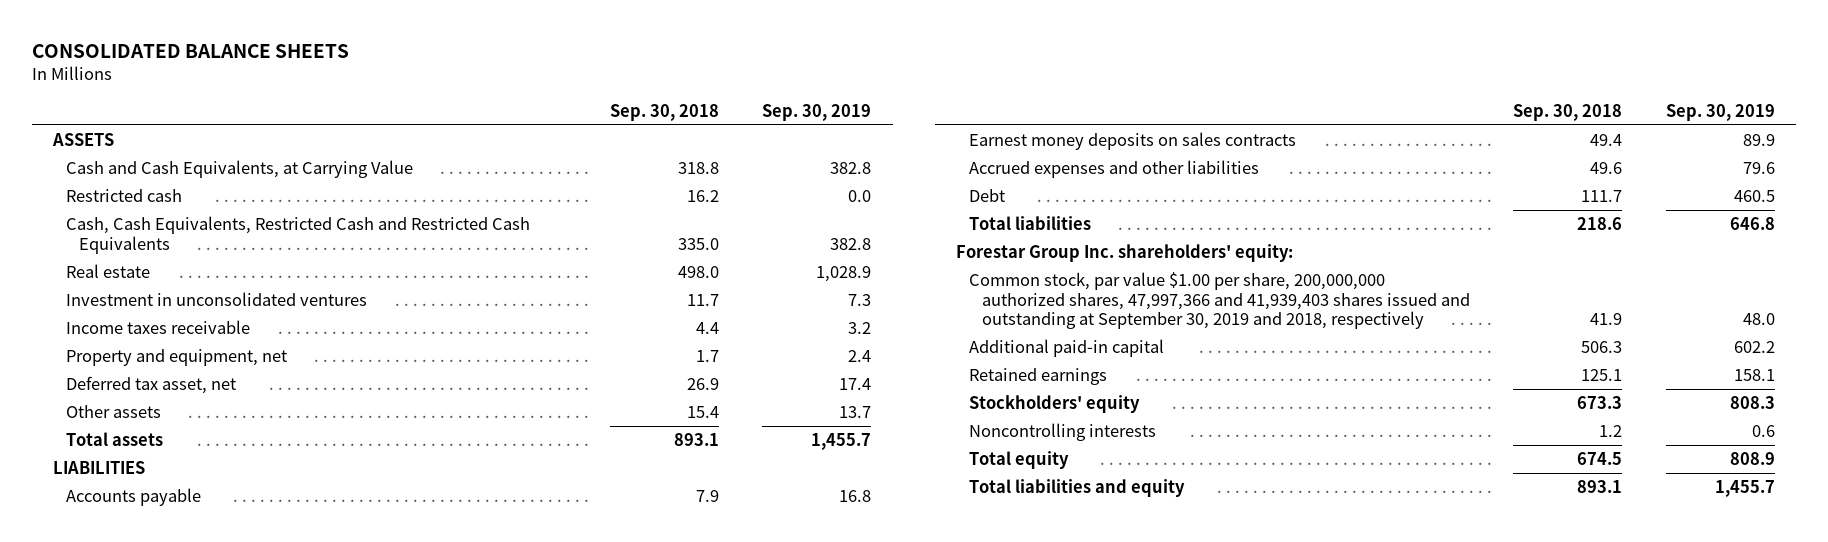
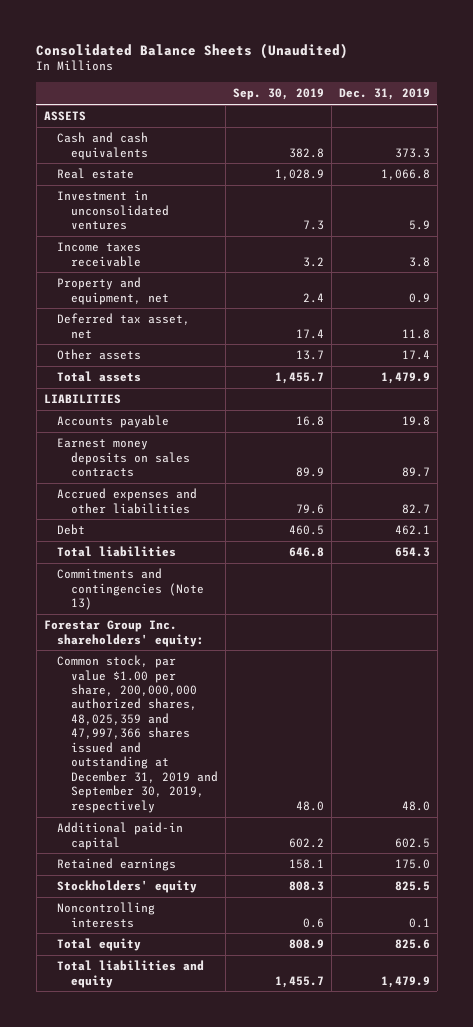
[31,43,349,58] CONSOLIDATED BALANCE SHEETS -> [36,42,349,59] Consolidated Balance Sheets (Unaudited)
[610,103,720,121] Sep. 30, 2018 -> none
none -> [338,88,430,101] Dec. 31, 2019
[66,188,183,202] Restricted cash -> none
[66,215,531,254] Cash, Cash Equivalents, Restricted Cash and Restricted Cash Equivalents -> none
[66,159,414,178] Cash and Cash Equivalents, at Carrying Value -> [57,132,149,160] Cash and cash equivalents
none -> [57,568,205,611] Commitments and contingencies (Note 13)
[969,271,1471,330] Common stock, par value $1.00 per share, 200,000,000 authorized shares, 47,997,366 and 41,939,403 shares issued and outstanding at September 30, 2019 and 2018, respectively -> [57,655,219,813] Common stock, par value $1.00 per share, 200,000,000 authorized shares, 48,025,359 and 47,997,366 shares issued and outstanding at December 31, 2019 and September 30, 2019, respectively

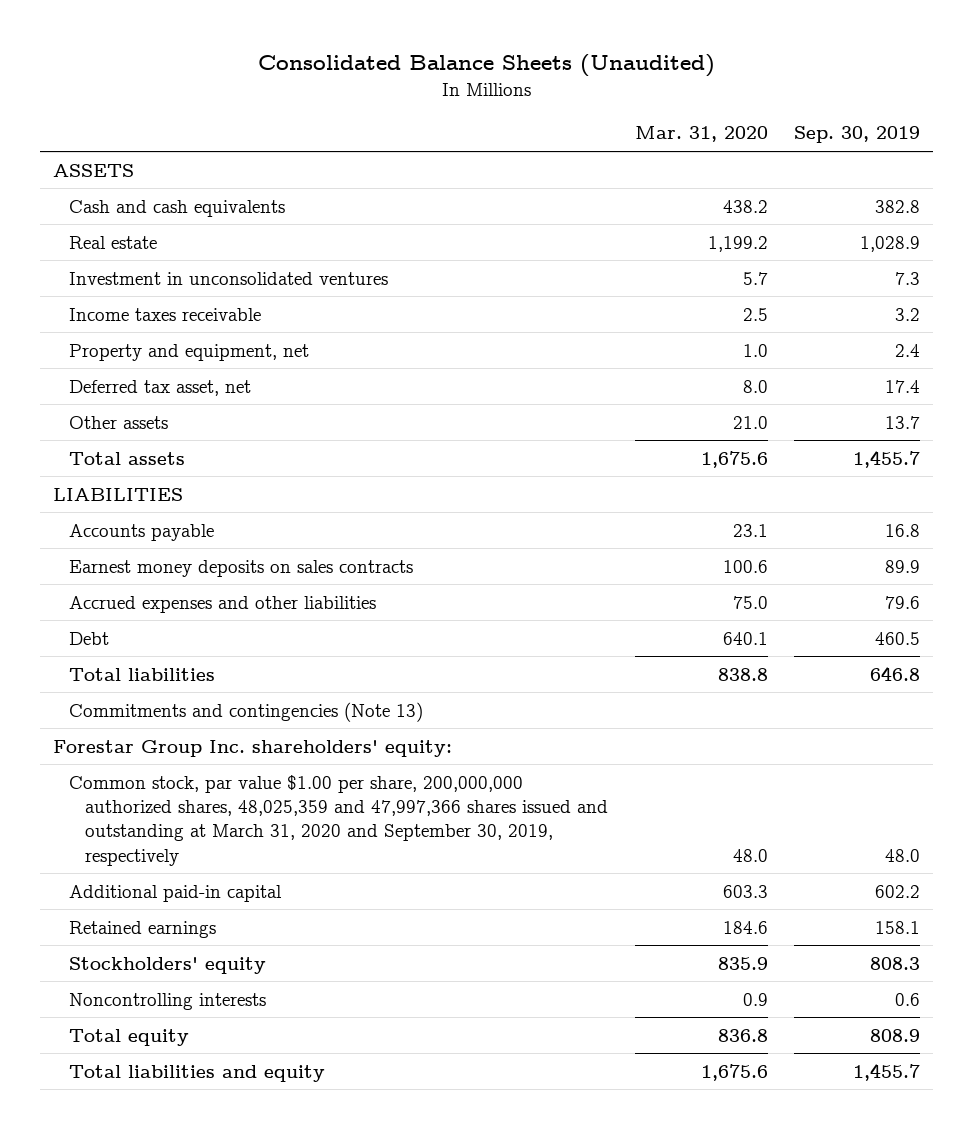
[338,88,430,101] Dec. 31, 2019 -> none
none -> [634,126,768,143] Mar. 31, 2020
[57,655,219,813] Common stock, par value $1.00 per share, 200,000,000 authorized shares, 48,025,359 and 47,997,366 shares issued and outstanding at December 31, 2019 and September 30, 2019, respectively -> [69,774,609,866] Common stock, par value $1.00 per share, 200,000,000 authorized shares, 48,025,359 and 47,997,366 shares issued and outstanding at March 31, 2020 and September 30, 2019, respectively

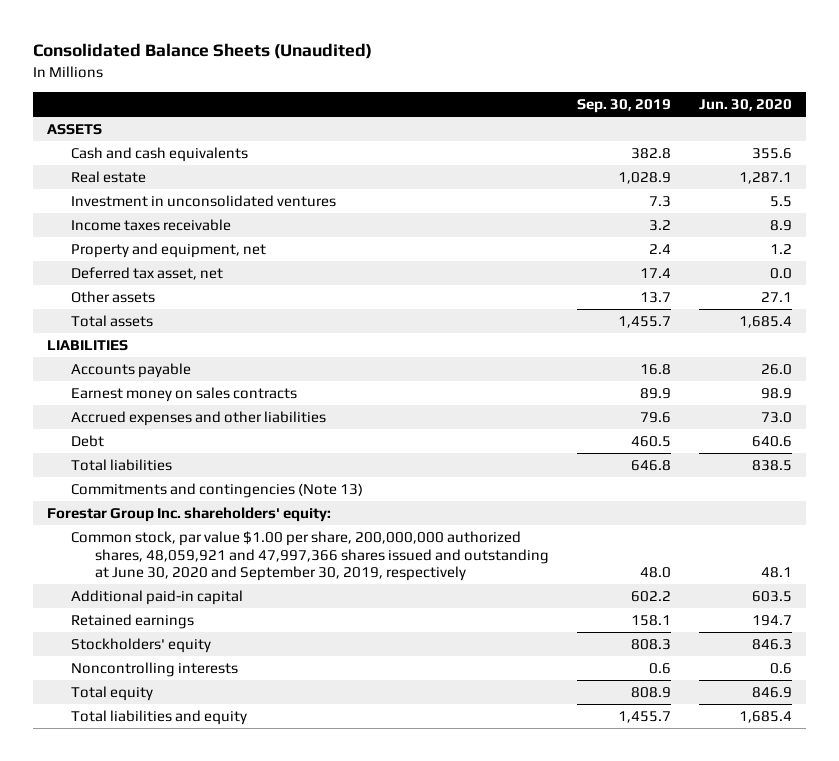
[634,126,768,143] Mar. 31, 2020 -> none
none -> [698,99,792,112] Jun. 30, 2020
[69,559,414,577] Earnest money deposits on sales contracts -> [71,387,298,403] Earnest money on sales contracts
[69,774,609,866] Common stock, par value $1.00 per share, 200,000,000 authorized shares, 48,025,359 and 47,997,366 shares issued and outstanding at March 31, 2020 and September 30, 2019, respectively -> [71,531,550,581] Common stock, par value $1.00 per share, 200,000,000 authorized shares, 48,059,921 and 47,997,366 shares issued and outstanding at June 30, 2020 and September 30, 2019, respectively

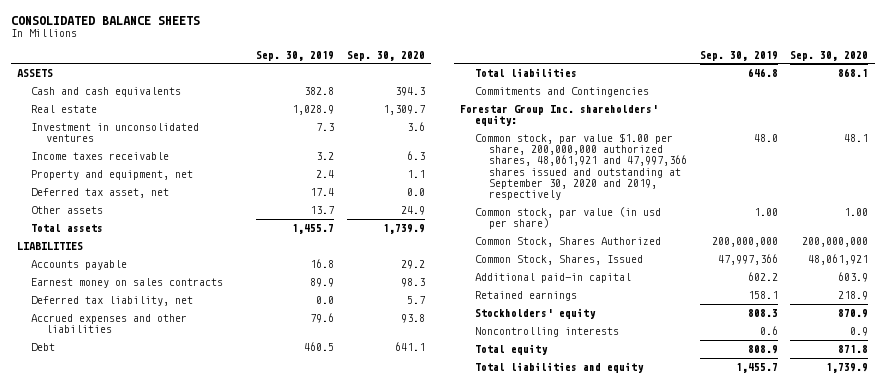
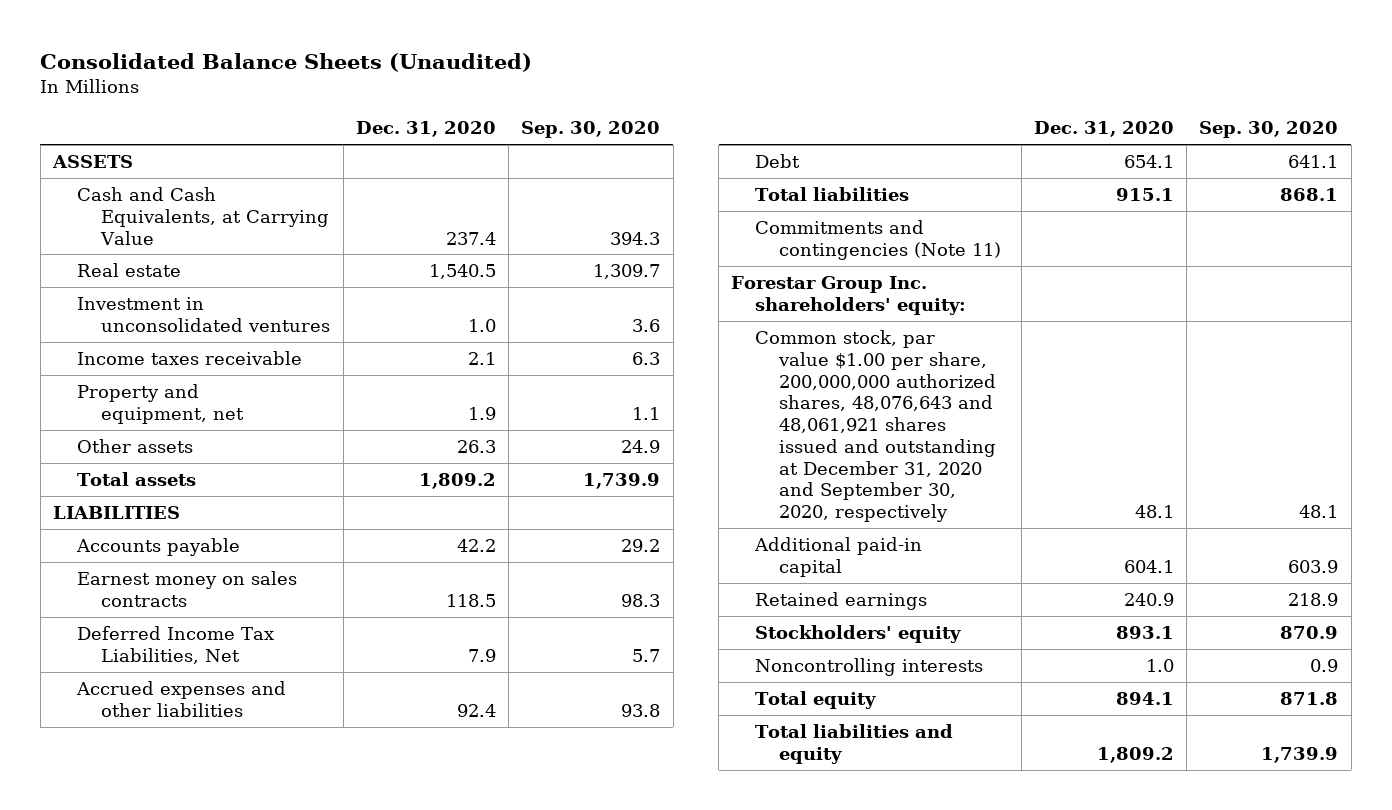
[10,15,200,25] CONSOLIDATED BALANCE SHEETS -> [40,52,533,72] Consolidated Balance Sheets (Unaudited)
[256,50,335,61] Sep. 30, 2019 -> none
none -> [355,121,496,138] Dec. 31, 2020
[31,86,182,97] Cash and cash equivalents -> [77,187,330,245] Cash and Cash Equivalents, at Carrying Value
[31,187,170,198] Deferred tax asset, net -> none
[31,295,194,306] Deferred tax liability, net -> [77,626,275,664] Deferred Income Tax Liabilities, Net
[474,86,649,97] Commitments and Contingencies -> [755,220,1002,260] Commitments and contingencies (Note 11)
[474,206,661,230] Common stock, par value (in usd per share) -> none
[474,236,661,247] Common Stock, Shares Authorized -> none
[474,254,643,265] Common Stock, Shares, Issued -> none
[474,132,687,201] Common stock, par value $1.00 per share, 200,000,000 authorized shares, 48,061,921 and 47,997,366 shares issued and outstanding at September 30, 2020 and 2019, respectively -> [755,330,997,523] Common stock, par value $1.00 per share, 200,000,000 authorized shares, 48,076,643 and 48,061,921 shares issued and outstanding at December 31, 2020 and September 30, 2020, respectively

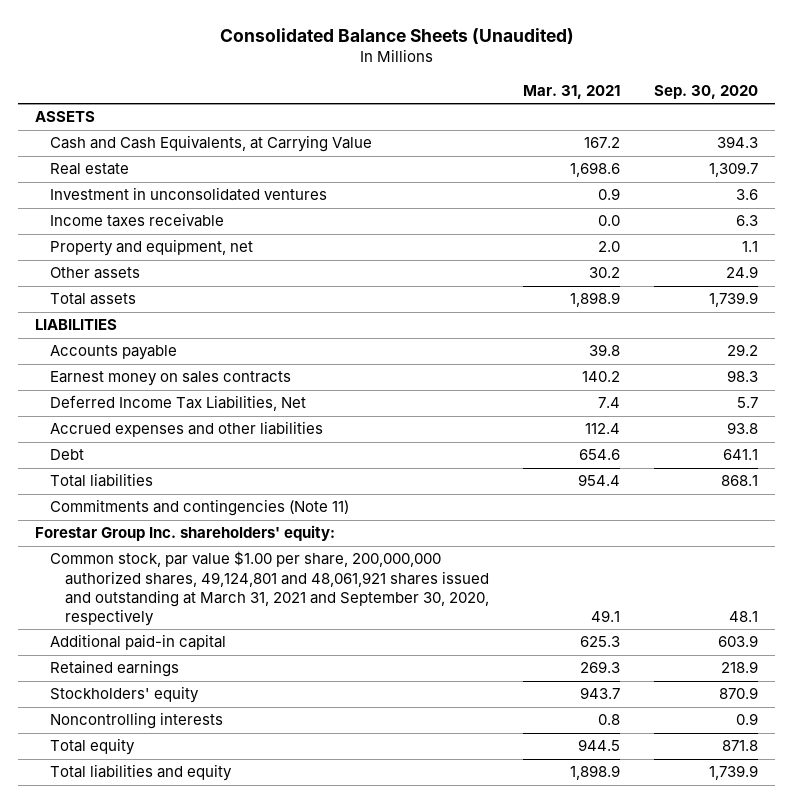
[355,121,496,138] Dec. 31, 2020 -> none
none -> [522,84,620,99] Mar. 31, 2021
[755,330,997,523] Common stock, par value $1.00 per share, 200,000,000 authorized shares, 48,076,643 and 48,061,921 shares issued and outstanding at December 31, 2020 and September 30, 2020, respectively -> [50,551,489,626] Common stock, par value $1.00 per share, 200,000,000 authorized shares, 49,124,801 and 48,061,921 shares issued and outstanding at March 31, 2021 and September 30, 2020, respectively

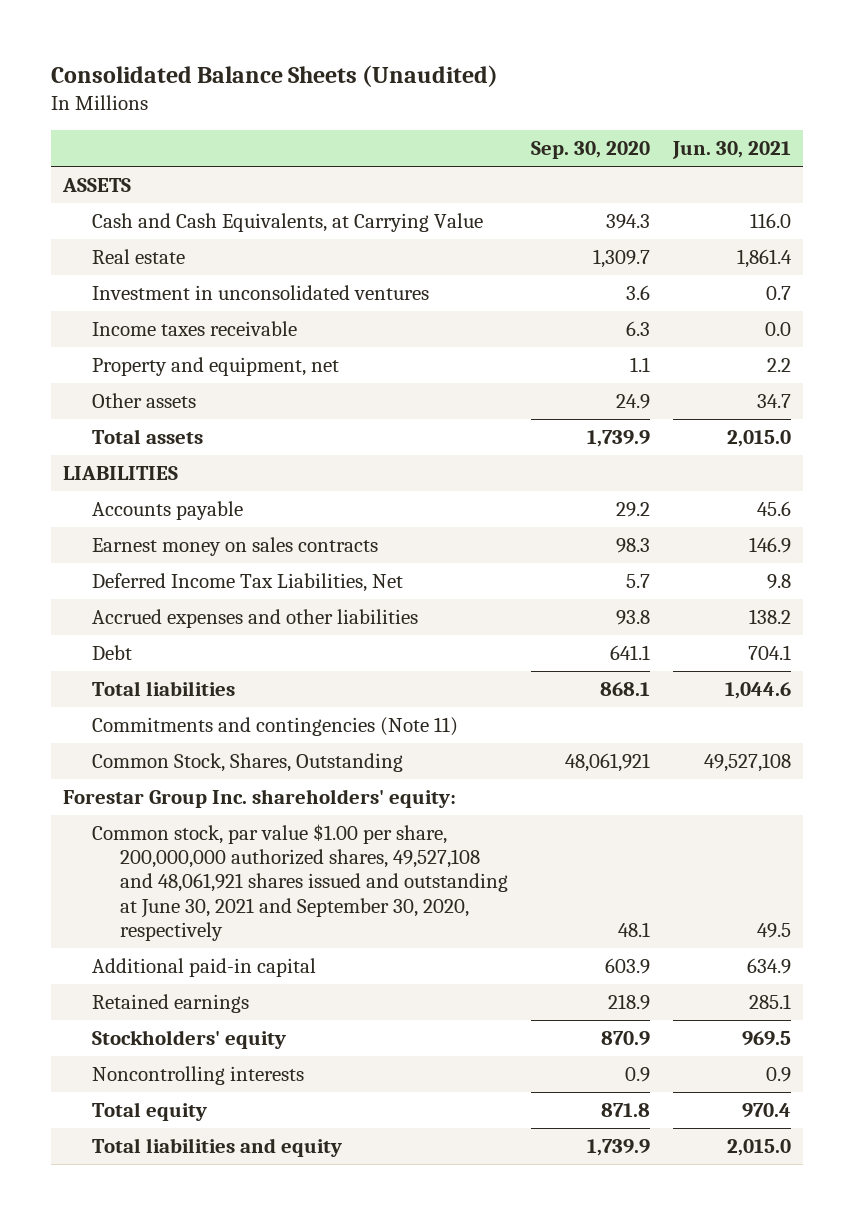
[522,84,620,99] Mar. 31, 2021 -> none
none -> [672,141,792,160] Jun. 30, 2021
none -> [91,752,403,772] Common Stock, Shares, Outstanding
[50,551,489,626] Common stock, par value $1.00 per share, 200,000,000 authorized shares, 49,124,801 and 48,061,921 shares issued and outstanding at March 31, 2021 and September 30, 2020, respectively -> [91,823,509,942] Common stock, par value $1.00 per share, 200,000,000 authorized shares, 49,527,108 and 48,061,921 shares issued and outstanding at June 30, 2021 and September 30, 2020, respectively

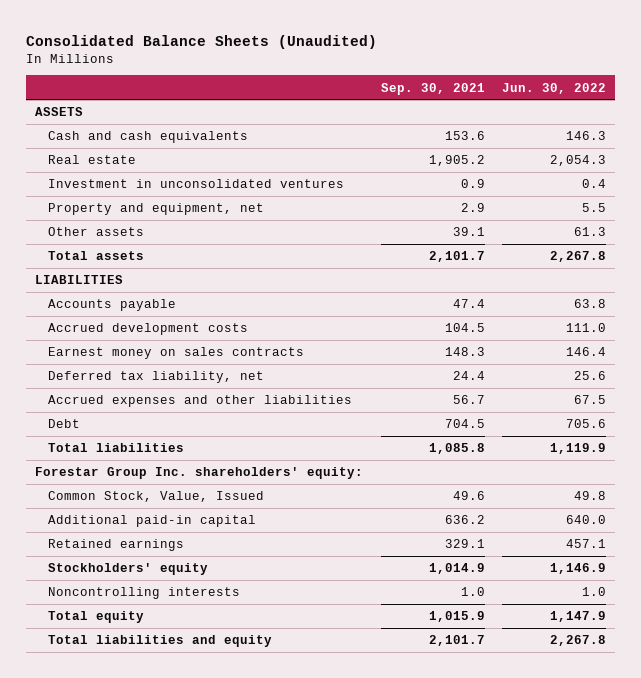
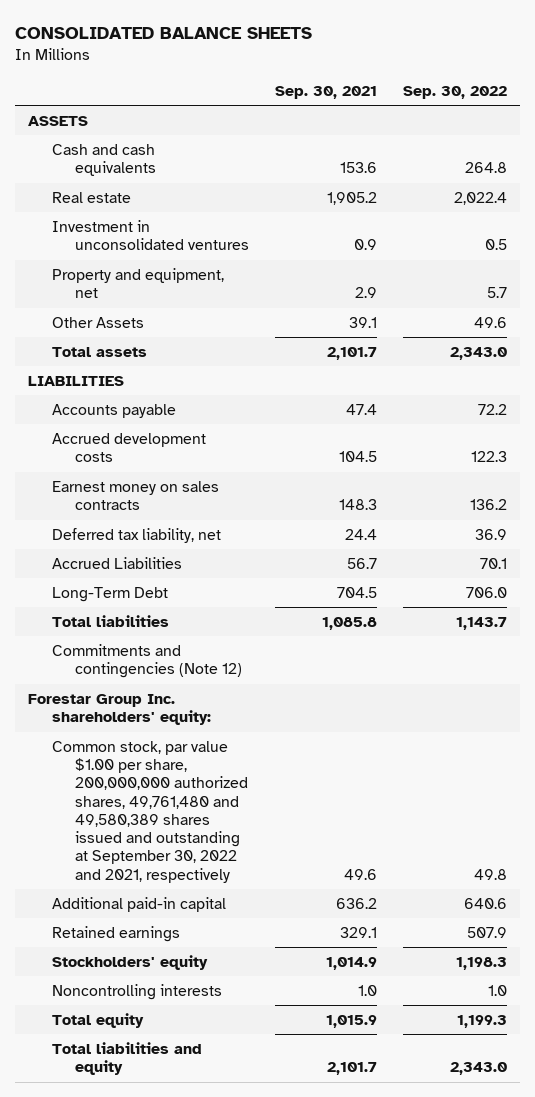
[25,34,377,49] Consolidated Balance Sheets (Unaudited) -> [15,27,313,40] CONSOLIDATED BALANCE SHEETS
[502,82,607,94] Jun. 30, 2022 -> none
none -> [403,86,508,100] Sep. 30, 2022
[48,227,145,237] Other assets -> [51,316,144,328] Other Assets
[48,395,353,408] Accrued expenses and other liabilities -> [51,556,182,569] Accrued Liabilities
[48,419,81,429] Debt -> [51,586,168,602] Long-Term Debt
none -> [51,643,242,679] Commitments and contingencies (Note 12)
[48,491,265,503] Common Stock, Value, Issued -> [51,740,248,883] Common stock, par value $1.00 per share, 200,000,000 authorized shares, 49,761,480 and 49,580,389 shares issued and outstanding at September 30, 2022 and 2021, respectively

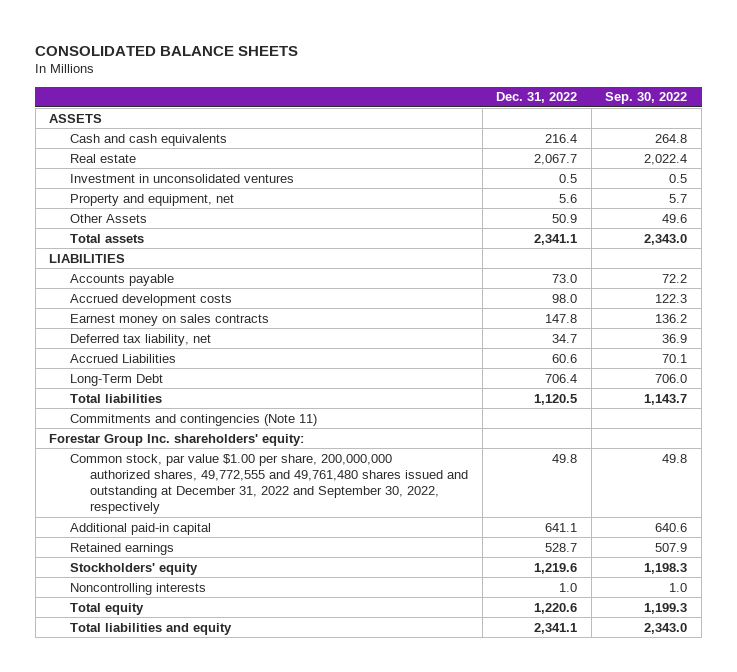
[274,86,377,100] Sep. 30, 2021 -> none
none -> [496,92,578,104] Dec. 31, 2022
[51,643,242,679] Commitments and contingencies (Note 12) -> [69,413,317,426] Commitments and contingencies (Note 11)
[51,740,248,883] Common stock, par value $1.00 per share, 200,000,000 authorized shares, 49,761,480 and 49,580,389 shares issued and outstanding at September 30, 2022 and 2021, respectively -> [69,453,469,515] Common stock, par value $1.00 per share, 200,000,000 authorized shares, 49,772,555 and 49,761,480 shares issued and outstanding at December 31, 2022 and September 30, 2022, respectively

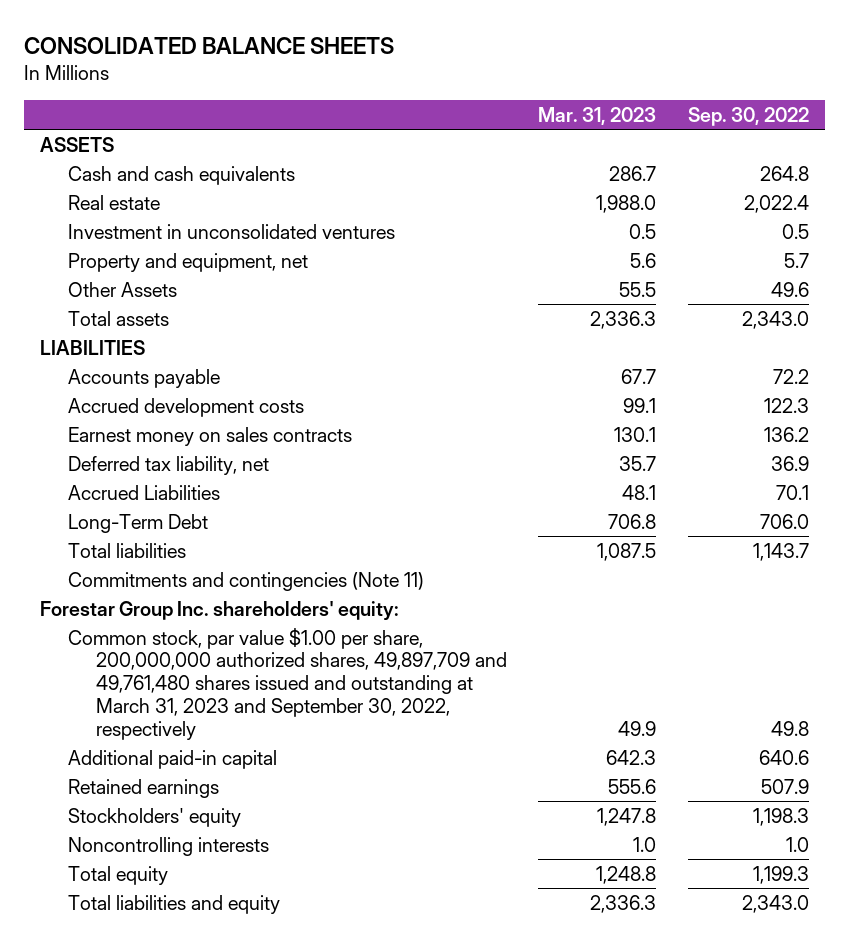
[496,92,578,104] Dec. 31, 2022 -> none
none -> [538,106,657,125] Mar. 31, 2023
[69,453,469,515] Common stock, par value $1.00 per share, 200,000,000 authorized shares, 49,772,555 and 49,761,480 shares issued and outstanding at December 31, 2022 and September 30, 2022, respectively -> [67,627,507,740] Common stock, par value $1.00 per share, 200,000,000 authorized shares, 49,897,709 and 49,761,480 shares issued and outstanding at March 31, 2023 and September 30, 2022, respectively

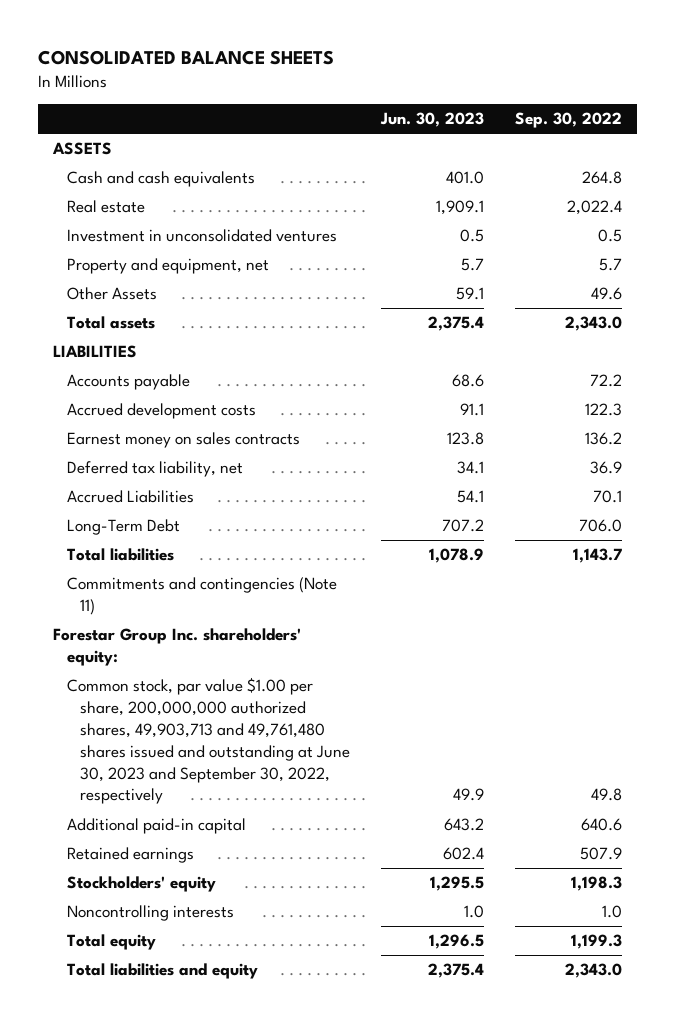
[538,106,657,125] Mar. 31, 2023 -> none
none -> [380,112,485,128] Jun. 30, 2023
[67,627,507,740] Common stock, par value $1.00 per share, 200,000,000 authorized shares, 49,897,709 and 49,761,480 shares issued and outstanding at March 31, 2023 and September 30, 2022, respectively -> [66,677,351,805] Common stock, par value $1.00 per share, 200,000,000 authorized shares, 49,903,713 and 49,761,480 shares issued and outstanding at June 30, 2023 and September 30, 2022, respectively

